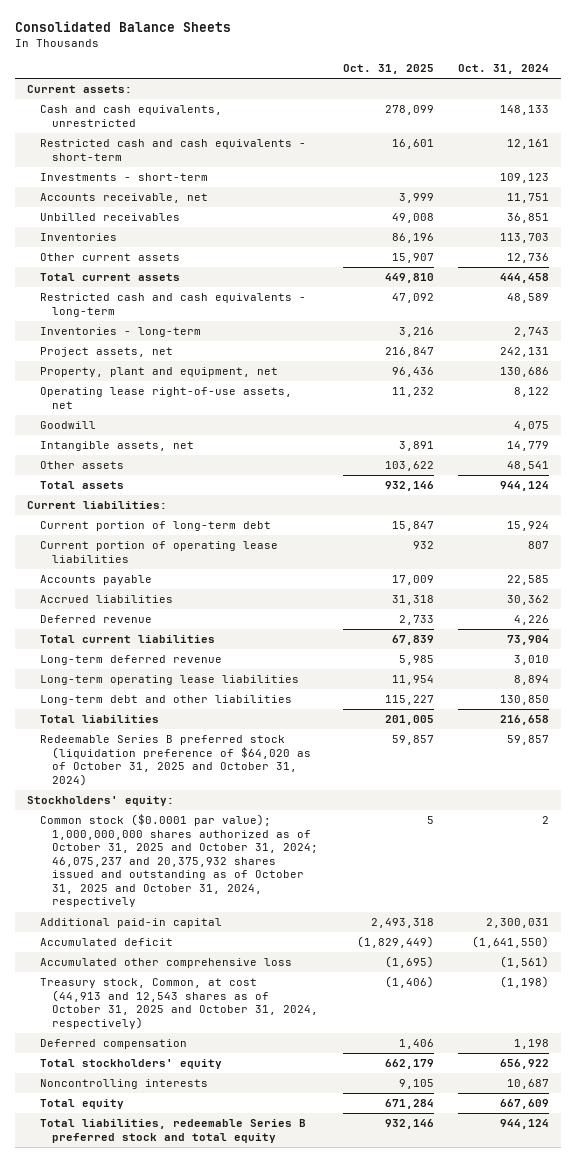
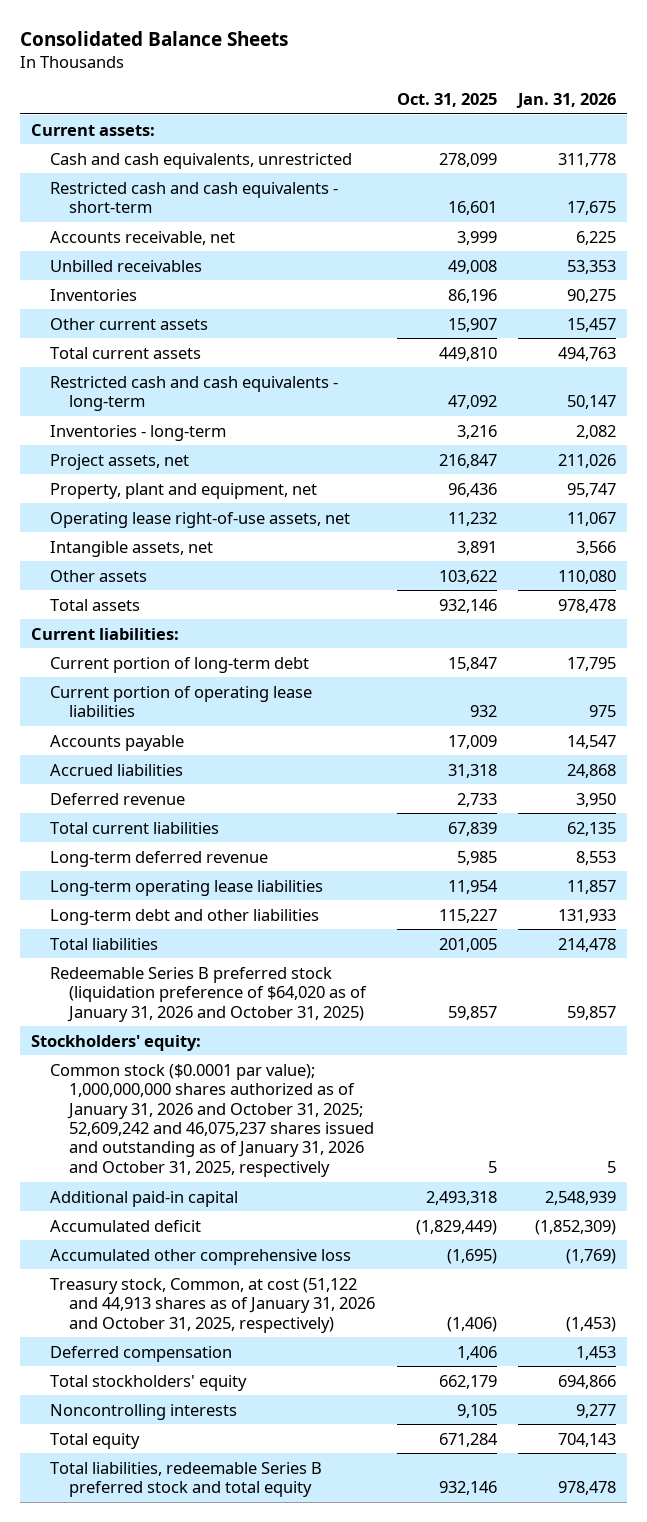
[457,64,549,75] Oct. 31, 2024 -> none
none -> [516,93,617,109] Jan. 31, 2026
[39,173,208,182] Investments - short-term -> none
[39,421,96,430] Goodwill -> none
[39,735,312,786] Redeemable Series B preferred stock (liquidation preference of $64,020 as of October 31, 2025 and October 31, 2024) -> [49,966,368,1022] Redeemable Series B preferred stock (liquidation preference of $64,020 as of January 31, 2026 and October 31, 2025)
[39,814,319,908] Common stock ($0.0001 par value); 1,000,000,000 shares authorized as of October 31, 2025 and October 31, 2024; 46,075,237 and 20,375,932 shares issued and outstanding as of October 31, 2025 and October 31, 2024, respectively -> [49,1063,375,1177] Common stock ($0.0001 par value); 1,000,000,000 shares authorized as of January 31, 2026 and October 31, 2025; 52,609,242 and 46,075,237 shares issued and outstanding as of January 31, 2026 and October 31, 2025, respectively
[39,978,319,1029] Treasury stock, Common, at cost (44,913 and 12,543 shares as of October 31, 2025 and October 31, 2024, respectively) -> [49,1277,376,1333] Treasury stock, Common, at cost (51,122 and 44,913 shares as of January 31, 2026 and October 31, 2025, respectively)

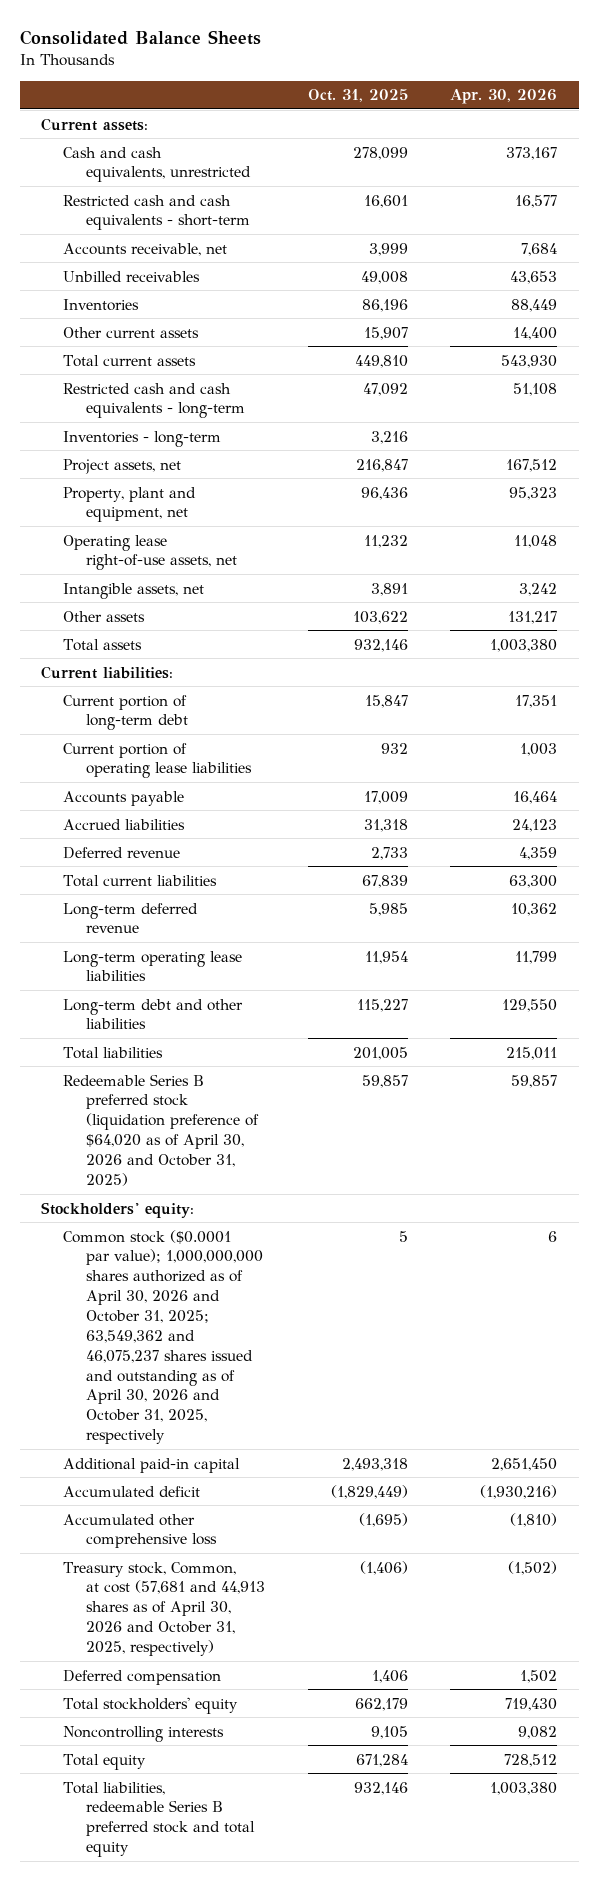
[516,93,617,109] Jan. 31, 2026 -> none
none -> [450,89,558,105] Apr. 30, 2026
[49,966,368,1022] Redeemable Series B preferred stock (liquidation preference of $64,020 as of January 31, 2026 and October 31, 2025) -> [63,1073,259,1186] Redeemable Series B preferred stock (liquidation preference of $64,020 as of April 30, 2026 and October 31, 2025)
[49,1063,375,1177] Common stock ($0.0001 par value); 1,000,000,000 shares authorized as of January 31, 2026 and October 31, 2025; 52,609,242 and 46,075,237 shares issued and outstanding as of January 31, 2026 and October 31, 2025, respectively -> [63,1229,263,1445] Common stock ($0.0001 par value); 1,000,000,000 shares authorized as of April 30, 2026 and October 31, 2025; 63,549,362 and 46,075,237 shares issued and outstanding as of April 30, 2026 and October 31, 2025, respectively
[49,1277,376,1333] Treasury stock, Common, at cost (51,122 and 44,913 shares as of January 31, 2026 and October 31, 2025, respectively) -> [63,1561,265,1656] Treasury stock, Common, at cost (57,681 and 44,913 shares as of April 30, 2026 and October 31, 2025, respectively)

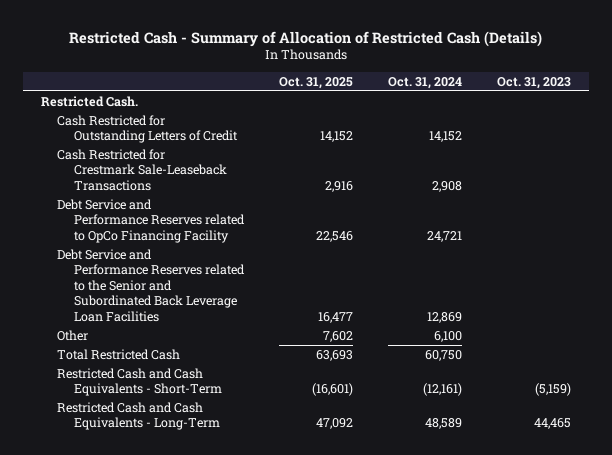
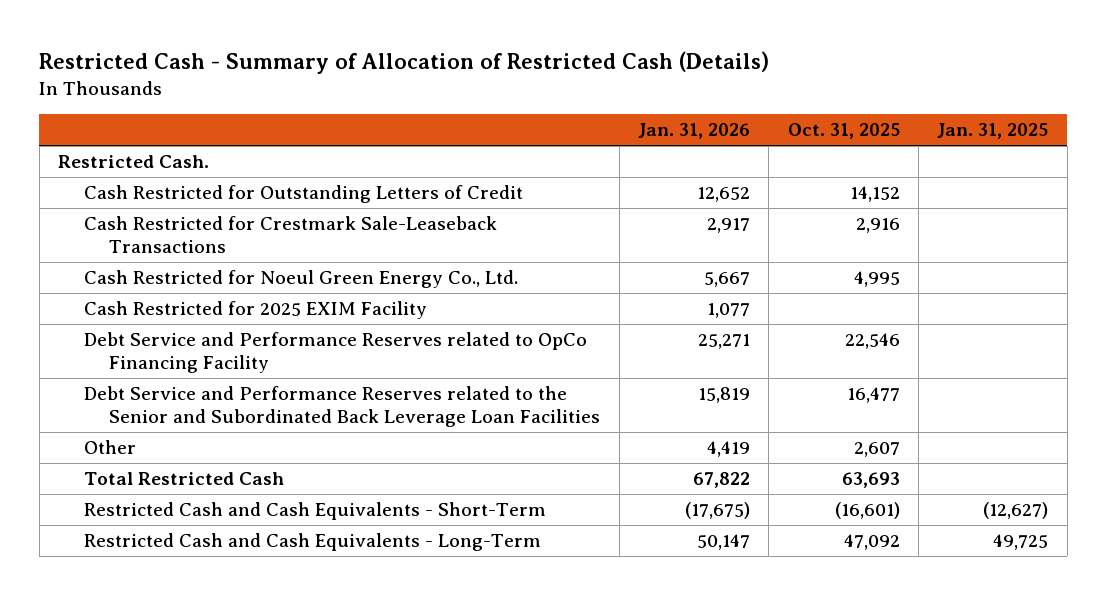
[388,76,463,89] Oct. 31, 2024 -> none
[497,76,572,89] Oct. 31, 2023 -> none
none -> [637,123,750,140] Jan. 31, 2026
none -> [937,123,1049,140] Jan. 31, 2025
none -> [83,270,518,289] Cash Restricted for Noeul Green Energy Co., Ltd.
none -> [83,301,427,320] Cash Restricted for 2025 EXIM Facility
[323,330,354,342] 7,602 -> [853,442,900,458] 2,607

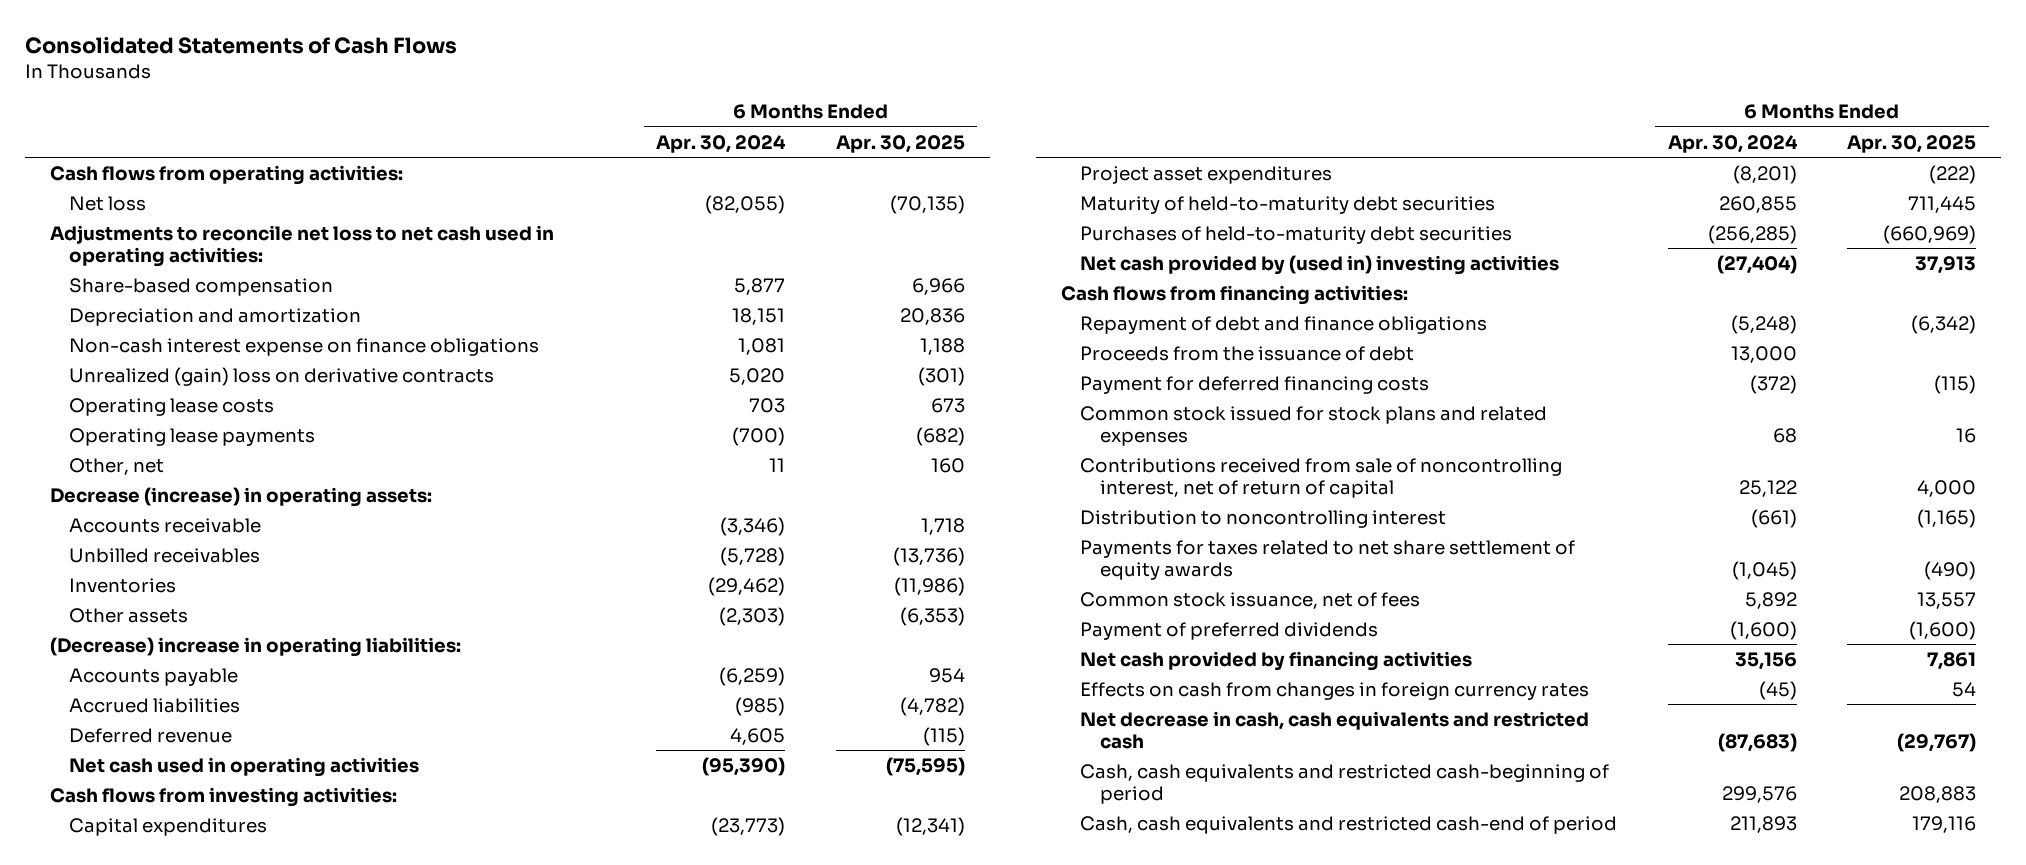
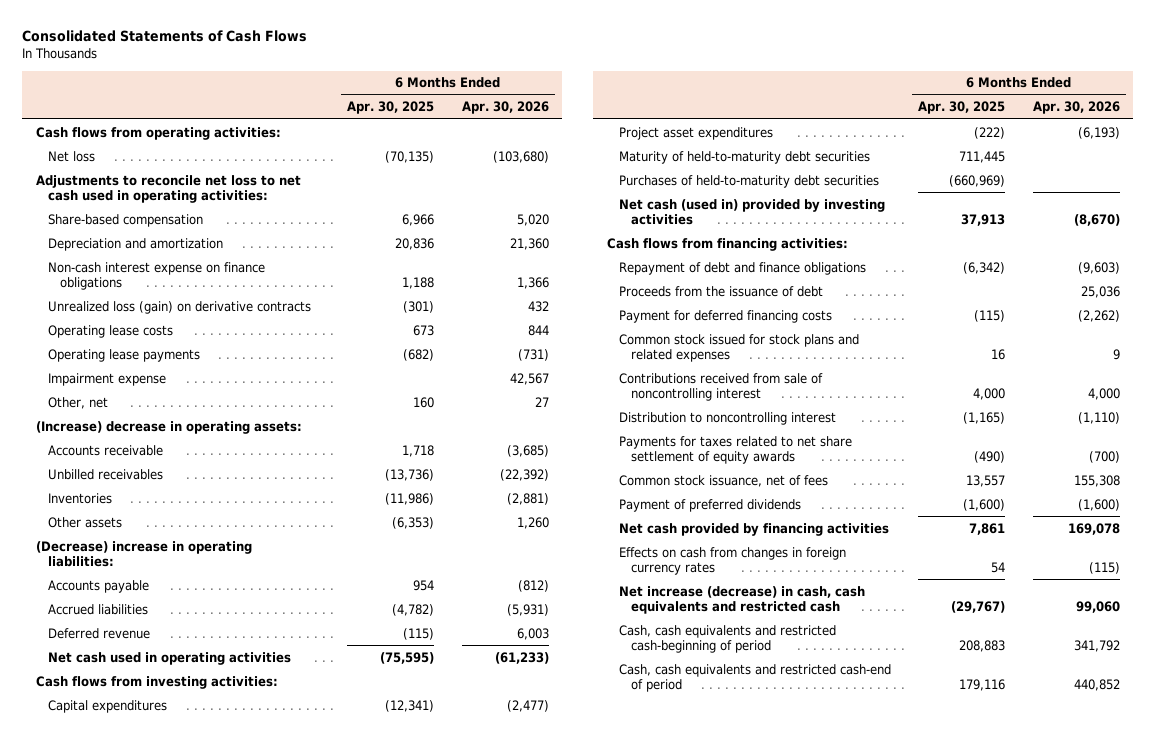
[656,134,787,153] Apr. 30, 2024 -> none
none -> [461,101,549,115] Apr. 30, 2026
[69,366,495,386] Unrealized (gain) loss on derivative contracts -> [48,300,312,314] Unrealized loss (gain) on derivative contracts
none -> [48,372,167,386] Impairment expense
[49,486,432,507] Decrease (increase) in operating assets: -> [35,420,302,434] (Increase) decrease in operating assets:
[1080,254,1560,275] Net cash provided by (used in) investing activities -> [619,198,886,225] Net cash (used in) provided by investing activities
[1080,457,1563,498] Contributions received from sale of noncontrolling interest, net of return of capital -> [619,372,824,401] Contributions received from sale of noncontrolling interest
[1080,710,1590,749] Net decrease in cash, cash equivalents and restricted cash -> [619,585,866,614] Net increase (decrease) in cash, cash equivalents and restricted cash

